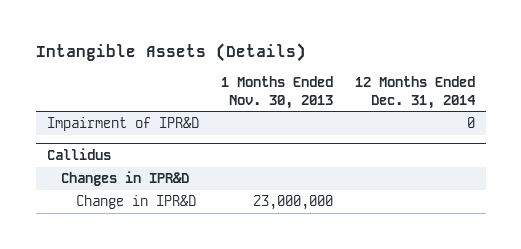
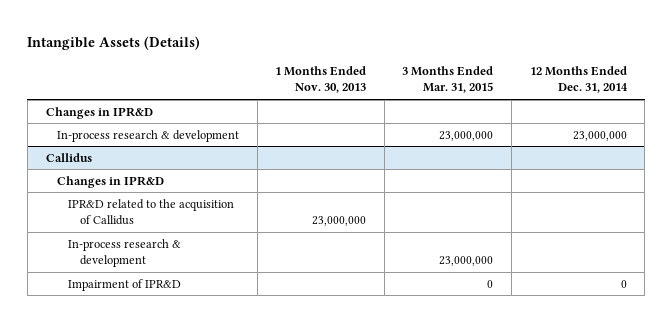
none -> [402,66,494,94] 3 Months Ended Mar. 31, 2015
[46,117,199,132] Impairment of IPR&D -> none
none -> [45,106,153,119] Changes in IPR&D
none -> [56,129,239,142] In-process research & development
[76,195,197,210] Change in IPR&D -> [68,198,235,225] IPR&D related to the acquisition of Callidus
none -> [68,238,182,267] In-process research & development
none -> [68,278,182,291] Impairment of IPR&D

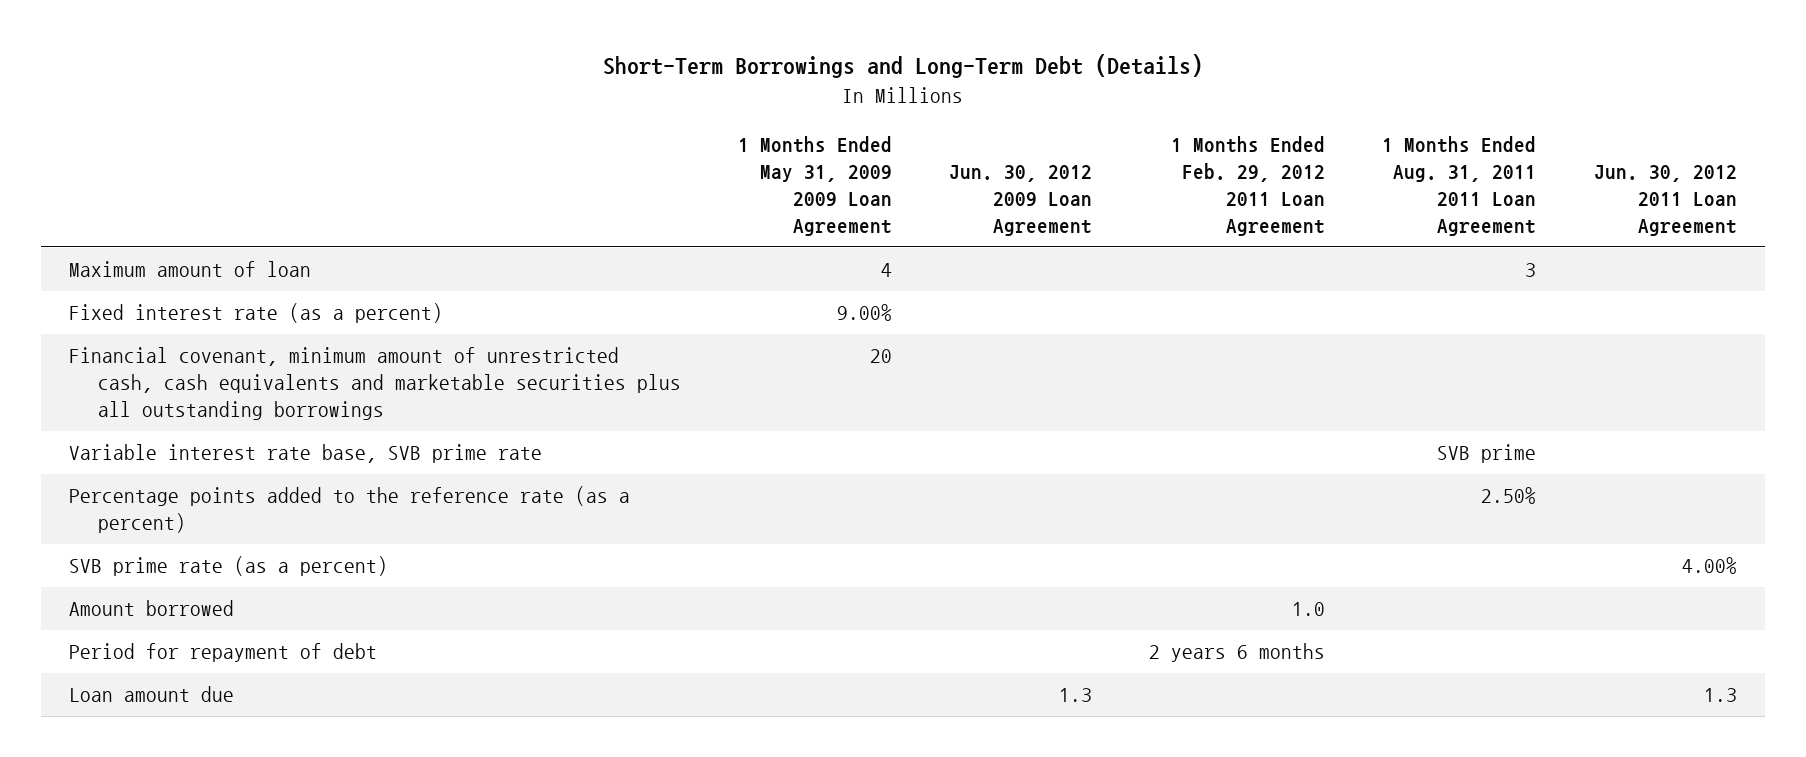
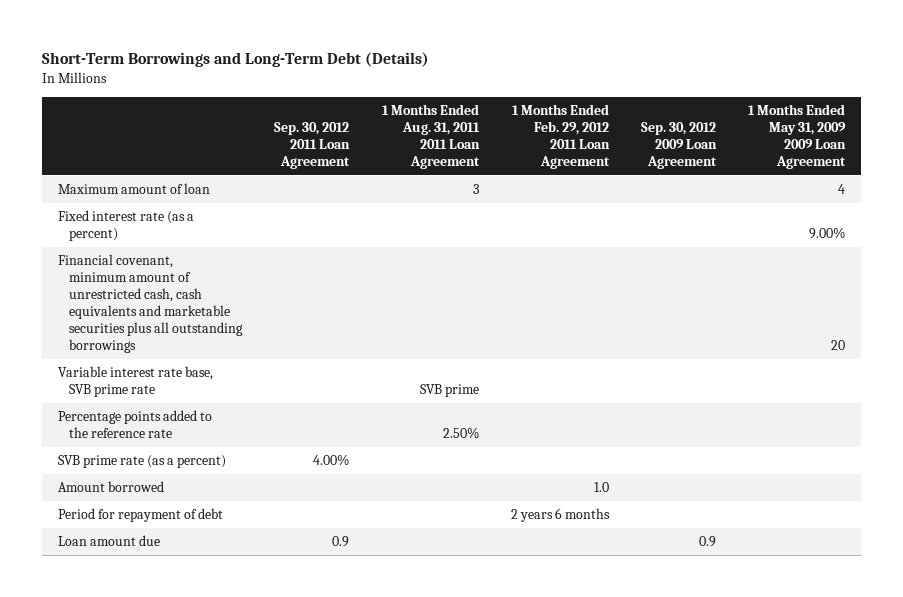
[949,165,1093,236] Jun. 30, 2012 2009 Loan Agreement -> none
[1593,165,1737,236] Jun. 30, 2012 2011 Loan Agreement -> none
none -> [274,122,351,170] Sep. 30, 2012 2011 Loan Agreement
none -> [640,122,717,170] Sep. 30, 2012 2009 Loan Agreement
[69,486,631,534] Percentage points added to the reference rate (as a percent) -> [58,410,213,439] Percentage points added to the reference rate

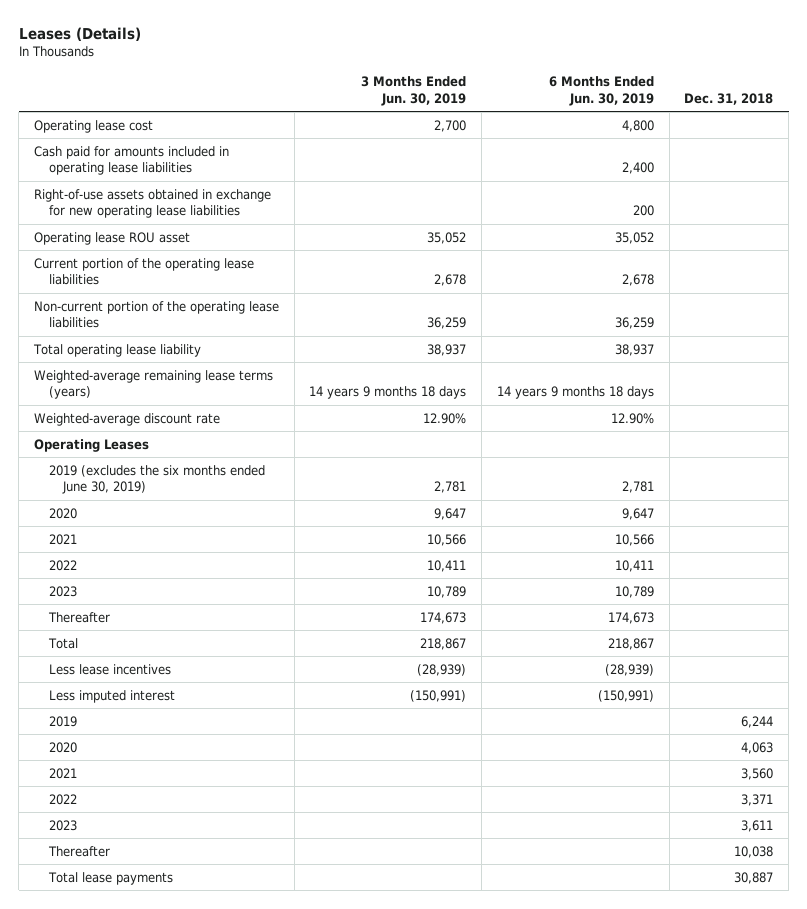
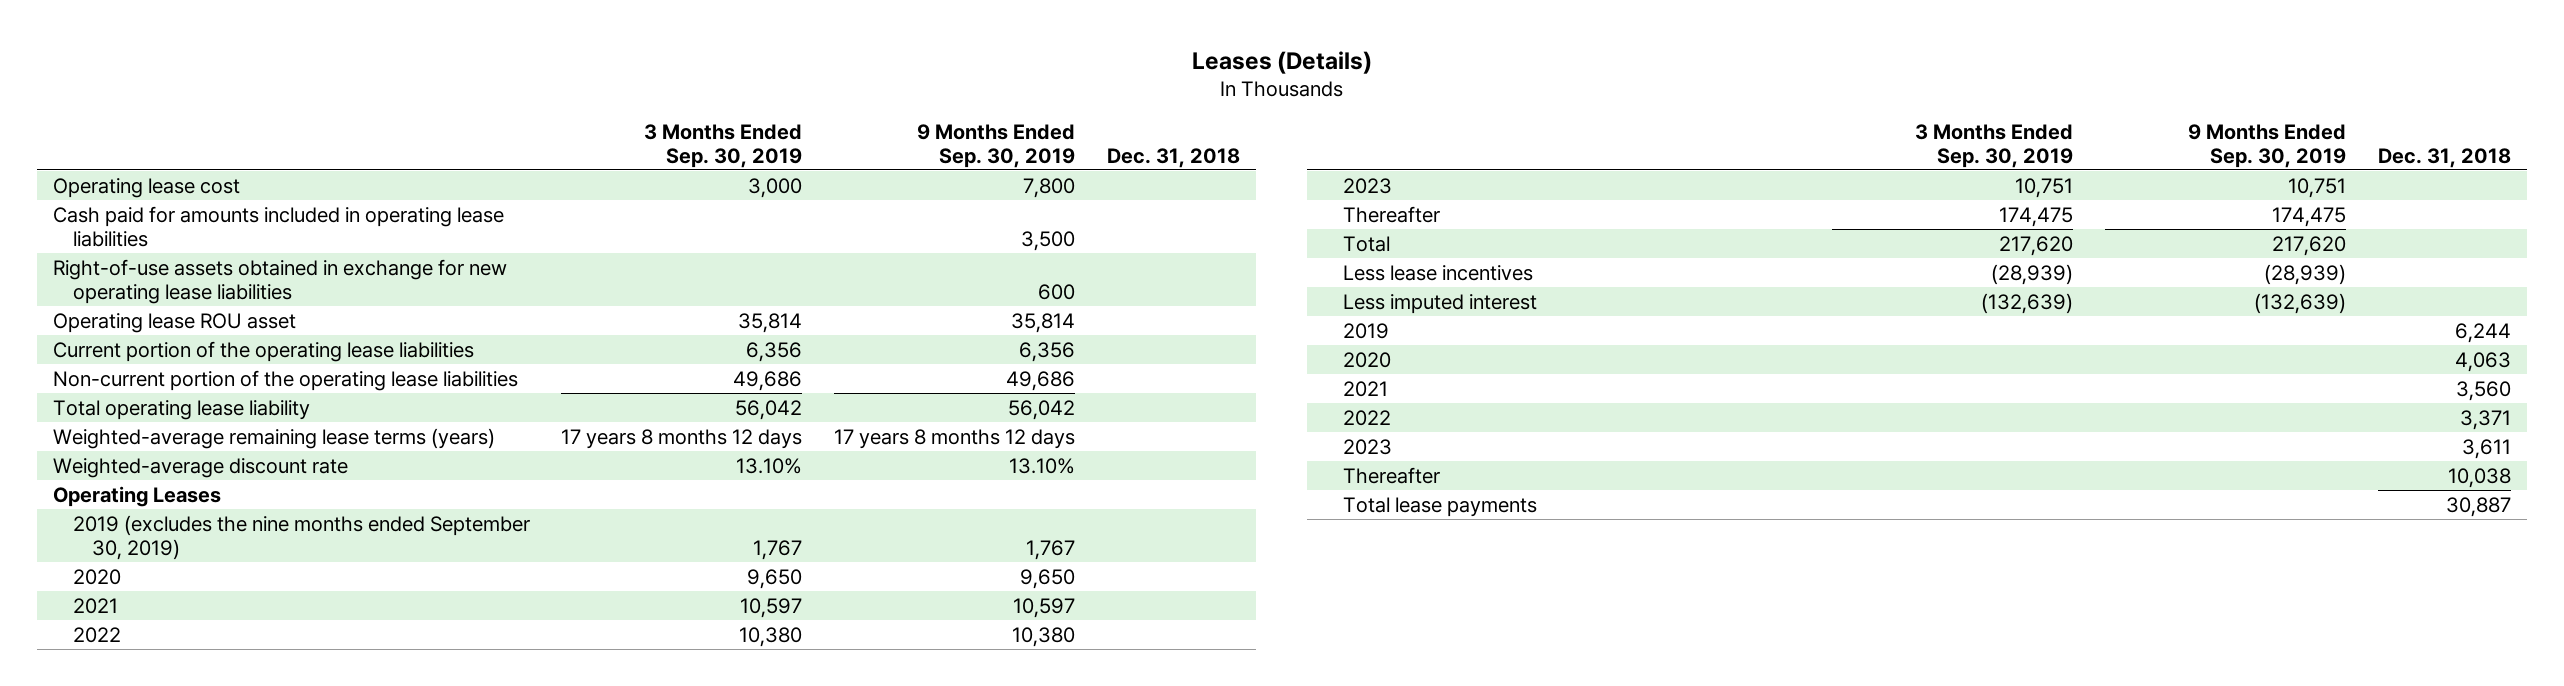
[361,76,467,106] 3 Months Ended Jun. 30, 2019 -> none
[548,76,654,106] 6 Months Ended Jun. 30, 2019 -> none
none -> [644,123,803,168] 3 Months Ended Sep. 30, 2019
none -> [917,123,1076,168] 9 Months Ended Sep. 30, 2019
[48,464,265,495] 2019 (excludes the six months ended June 30, 2019) -> [72,514,530,560] 2019 (excludes the nine months ended September 30, 2019)

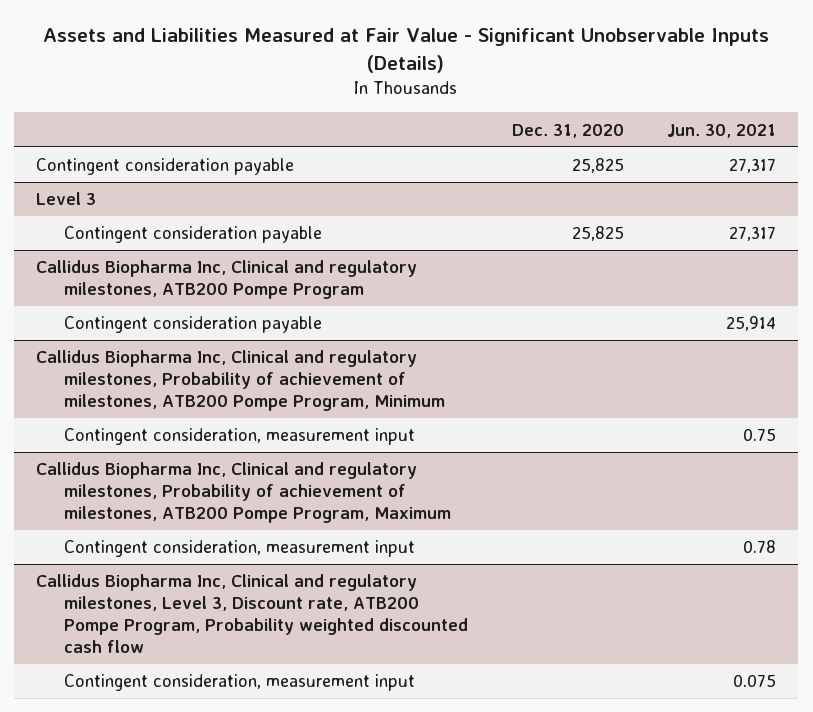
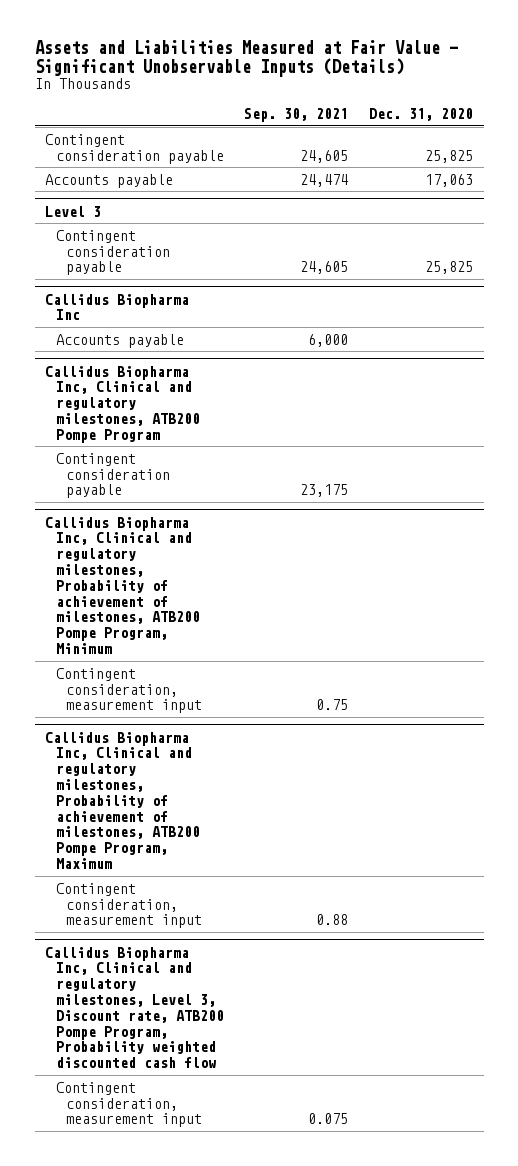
[667,123,777,138] Jun. 30, 2021 -> none
none -> [244,108,349,123] Sep. 30, 2021
none -> [45,173,174,188] Accounts payable
none -> [45,293,190,321] Callidus Biopharma Inc
none -> [55,333,184,348] Accounts payable

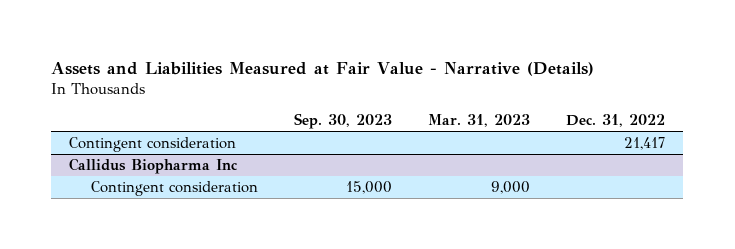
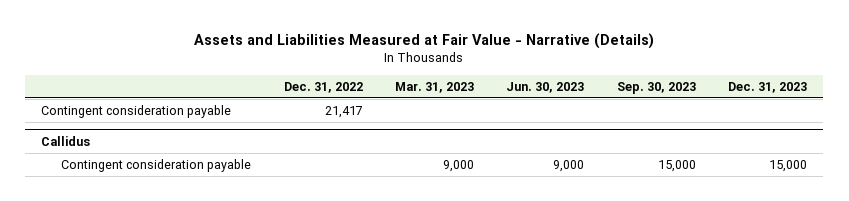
none -> [506,81,585,93] Jun. 30, 2023
none -> [728,81,808,93] Dec. 31, 2023
[69,137,237,153] Contingent consideration -> [41,104,232,118] Contingent consideration payable
[69,158,239,175] Callidus Biopharma Inc -> [41,135,91,146] Callidus
[90,181,258,197] Contingent consideration -> [61,158,252,172] Contingent consideration payable

